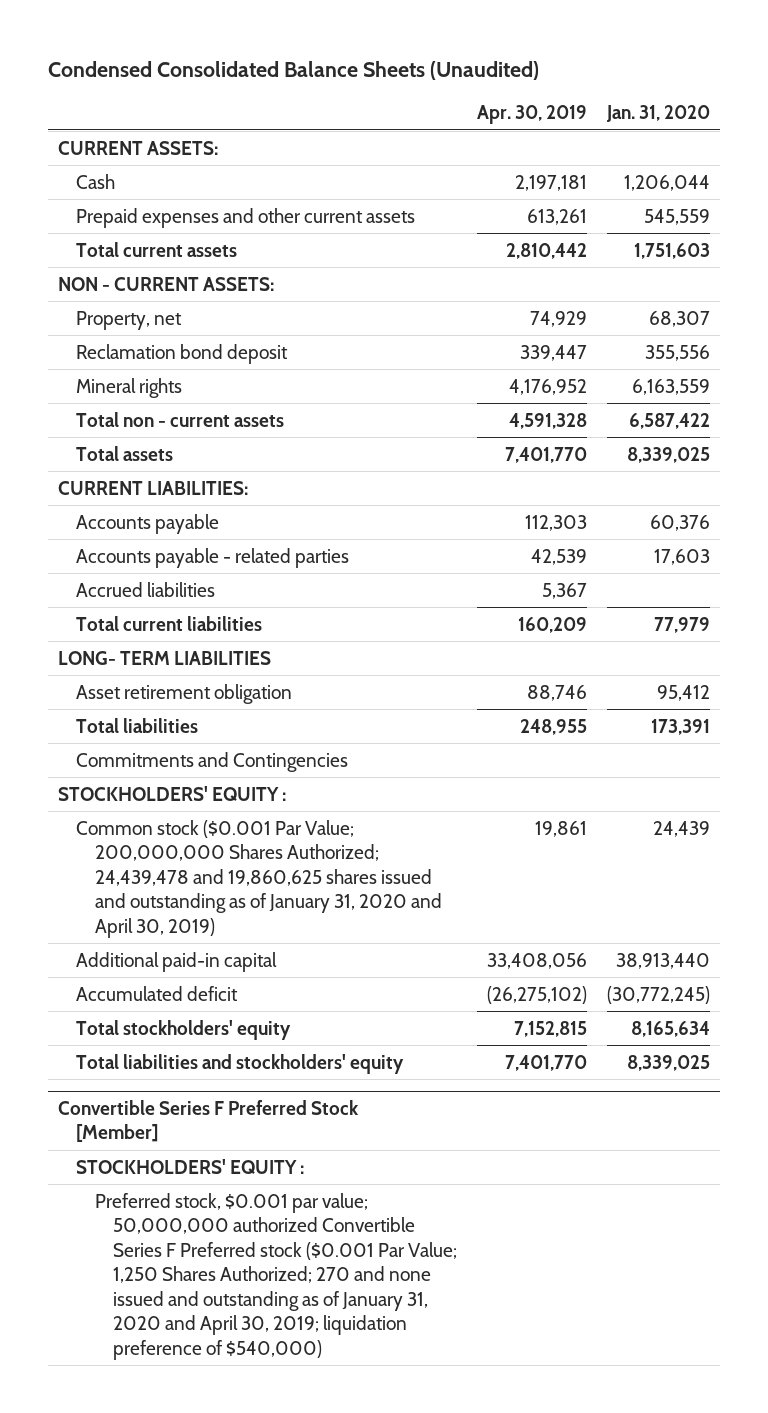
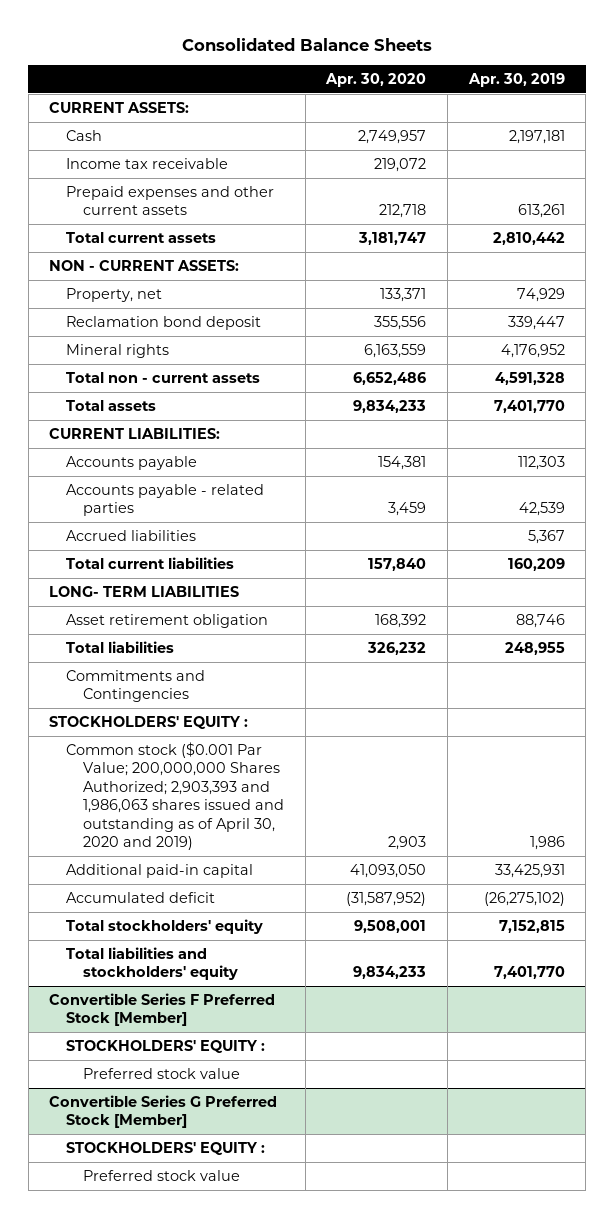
[47,60,539,80] Condensed Consolidated Balance Sheets (Unaudited) -> [182,37,433,51] Consolidated Balance Sheets
[606,105,711,123] Jan. 31, 2020 -> none
none -> [325,72,427,87] Apr. 30, 2020
none -> [66,157,229,169] Income tax receivable
[76,819,442,938] Common stock ($0.001 Par Value; 200,000,000 Shares Authorized; 24,439,478 and 19,860,625 shares issued and outstanding as of January 31, 2020 and April 30, 2019) -> [66,741,285,851] Common stock ($0.001 Par Value; 200,000,000 Shares Authorized; 2,903,393 and 1,986,063 shares issued and outstanding as of April 30, 2020 and 2019)
[535,820,588,837] 19,861 -> [529,836,565,851] 1,986
[487,952,588,969] 33,408,056 -> [494,863,565,878] 33,425,931
[94,1192,457,1360] Preferred stock, $0.001 par value; 50,000,000 authorized Convertible Series F Preferred stock ($0.001 Par Value; 1,250 Shares Authorized; 270 and none issued and outstanding as of January 31, 2020 and April 30, 2019; liquidation preference of $540,000) -> [83,1067,241,1079] Preferred stock value
none -> [49,1094,278,1129] Convertible Series G Preferred Stock [Member]
none -> [66,1141,266,1155] STOCKHOLDERS' EQUITY :
none -> [83,1169,241,1181] Preferred stock value

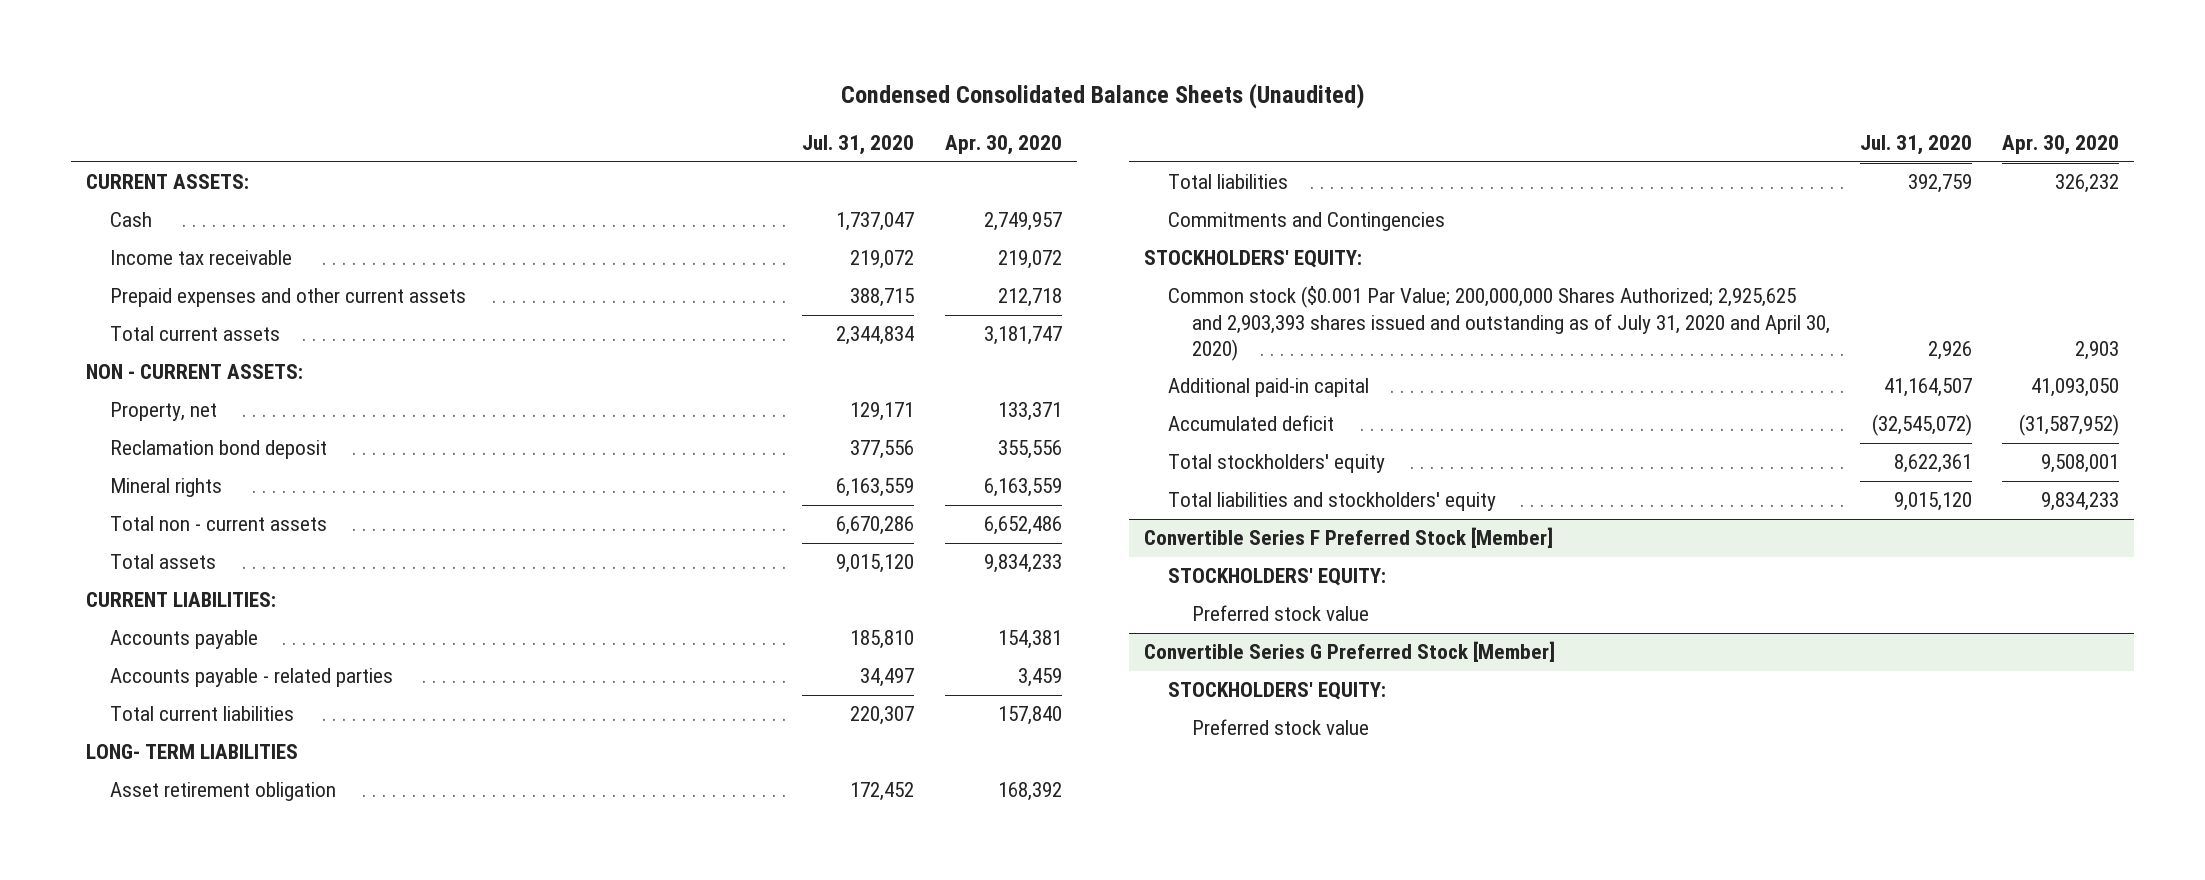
[182,37,433,51] Consolidated Balance Sheets -> [840,83,1365,110] Condensed Consolidated Balance Sheets (Unaudited)
[467,72,565,87] Apr. 30, 2019 -> none
none -> [802,135,915,156] Jul. 31, 2020
[66,529,197,541] Accrued liabilities -> none
[49,715,249,729] STOCKHOLDERS' EQUITY : -> [1143,250,1362,269] STOCKHOLDERS' EQUITY:
[66,741,285,851] Common stock ($0.001 Par Value; 200,000,000 Shares Authorized; 2,903,393 and 1,986,063 shares issued and outstanding as of April 30, 2020 and 2019) -> [1167,286,1830,362] Common stock ($0.001 Par Value; 200,000,000 Shares Authorized; 2,925,625 and 2,903,393 shares issued and outstanding as of July 31, 2020 and April 30, 2020)
[66,1039,266,1053] STOCKHOLDERS' EQUITY : -> [1167,568,1386,587] STOCKHOLDERS' EQUITY:
[66,1141,266,1155] STOCKHOLDERS' EQUITY : -> [1167,682,1386,701] STOCKHOLDERS' EQUITY:

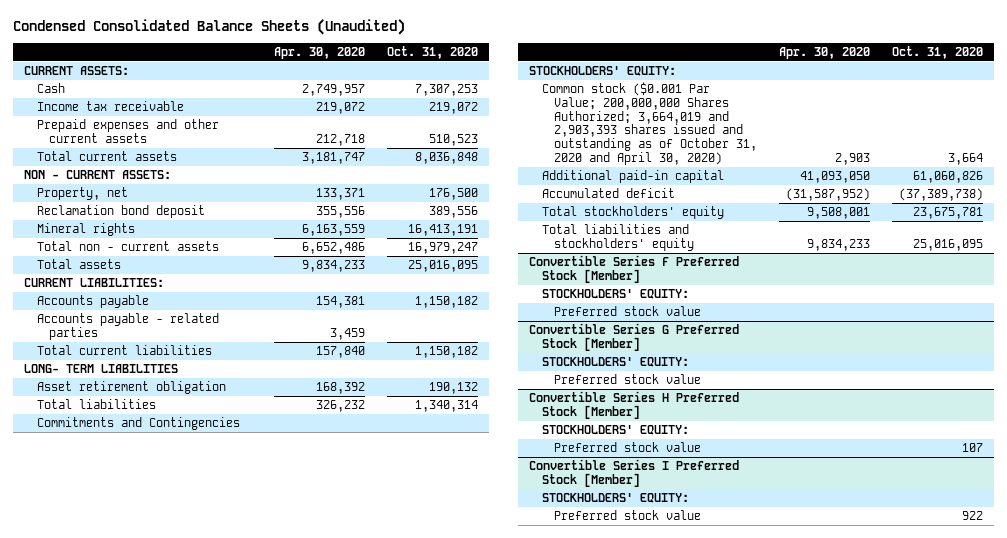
[802,135,915,156] Jul. 31, 2020 -> none
none -> [387,45,479,59] Oct. 31, 2020
[1167,286,1830,362] Common stock ($0.001 Par Value; 200,000,000 Shares Authorized; 2,925,625 and 2,903,393 shares issued and outstanding as of July 31, 2020 and April 30, 2020) -> [541,82,758,165] Common stock ($0.001 Par Value; 200,000,000 Shares Authorized; 3,664,019 and 2,903,393 shares issued and outstanding as of October 31, 2020 and April 30, 2020)
none -> [528,391,739,419] Convertible Series H Preferred Stock [Member]
none -> [541,425,689,436] STOCKHOLDERS' EQUITY:
none -> [554,442,702,453] Preferred stock value
none -> [528,459,739,487] Convertible Series I Preferred Stock [Member]
none -> [541,493,689,504] STOCKHOLDERS' EQUITY:
none -> [554,510,702,521] Preferred stock value

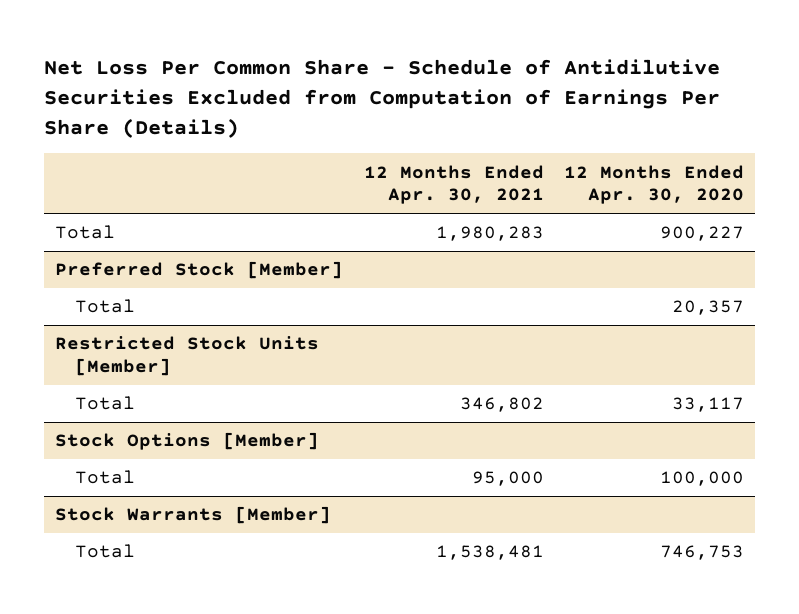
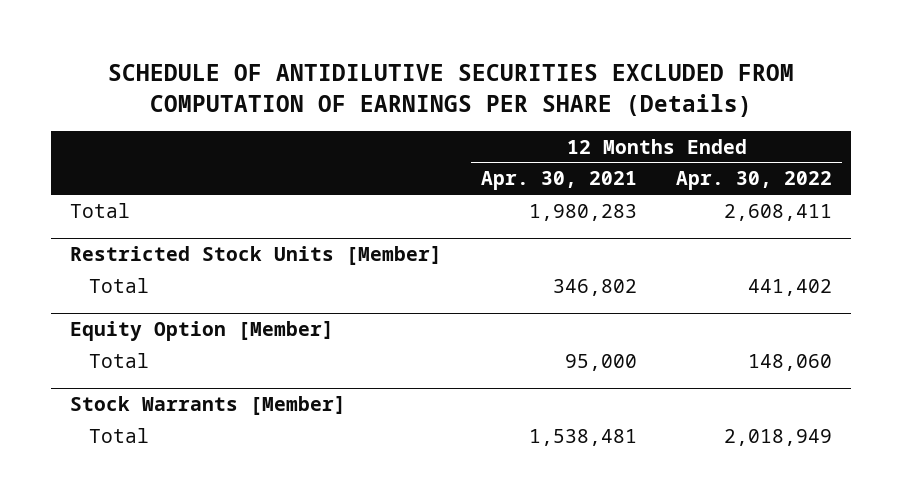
[44,59,721,139] Net Loss Per Common Share - Schedule of Antidilutive Securities Excluded from Computation of Earnings Per Share (Details) -> [108,64,795,117] SCHEDULE OF ANTIDILUTIVE SECURITIES EXCLUDED FROM COMPUTATION OF EARNINGS PER SHARE (Details)
[564,164,745,205] 12 Months Ended Apr. 30, 2020 -> none
none -> [676,171,833,191] Apr. 30, 2022
[54,261,343,280] Preferred Stock [Member] -> none
[75,299,136,314] Total -> none
[54,432,319,451] Stock Options [Member] -> [70,320,335,341] Equity Option [Member]

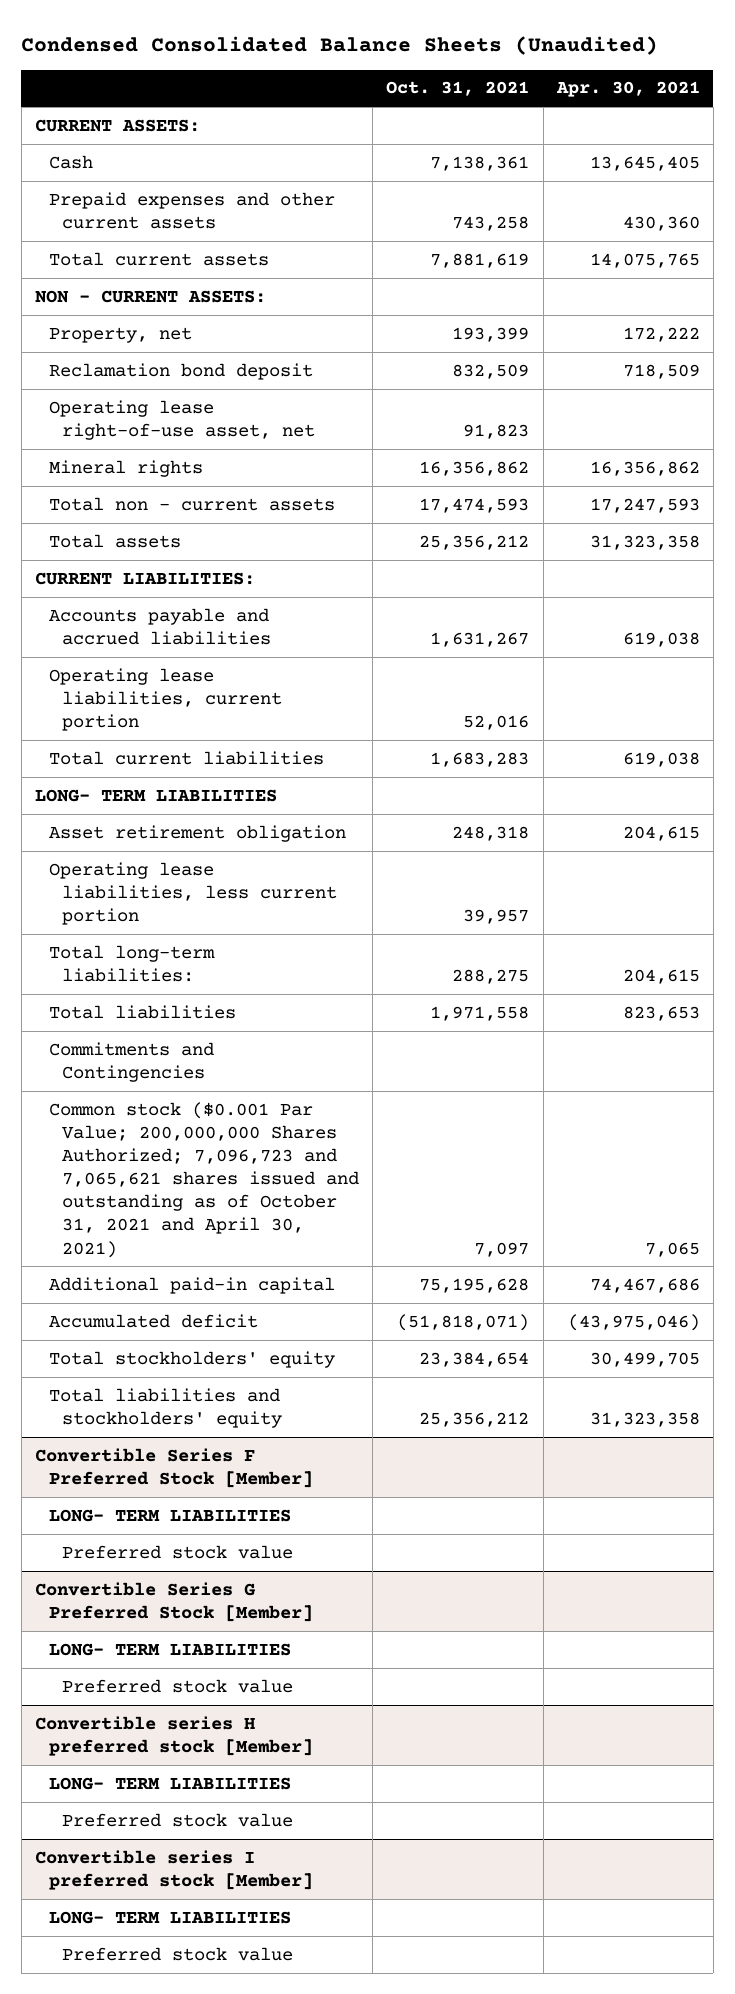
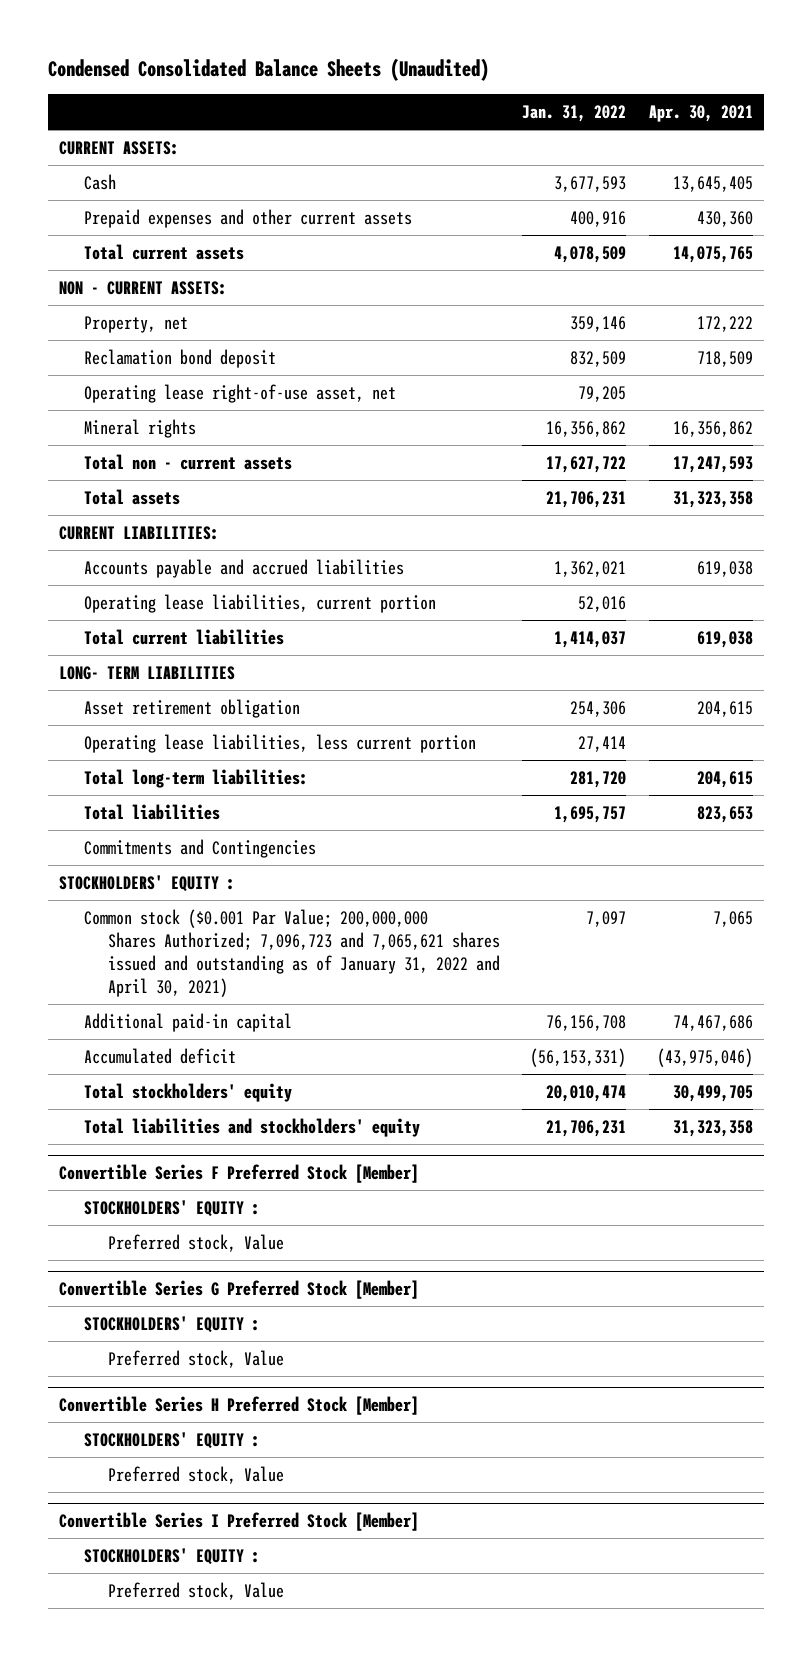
[386,81,530,97] Oct. 31, 2021 -> none
none -> [522,105,627,123] Jan. 31, 2022
none -> [59,874,236,892] STOCKHOLDERS' EQUITY :
[48,1101,360,1258] Common stock ($0.001 Par Value; 200,000,000 Shares Authorized; 7,096,723 and 7,065,621 shares issued and outstanding as of October 31, 2021 and April 30, 2021) -> [83,908,500,997] Common stock ($0.001 Par Value; 200,000,000 Shares Authorized; 7,096,723 and 7,065,621 shares issued and outstanding as of January 31, 2022 and April 30, 2021)
[48,1508,291,1522] LONG- TERM LIABILITIES -> none
none -> [83,1199,260,1217] STOCKHOLDERS' EQUITY :
[62,1544,294,1559] Preferred stock value -> [107,1233,284,1252] Preferred stock, Value
[48,1642,291,1656] LONG- TERM LIABILITIES -> none
[48,1776,291,1790] LONG- TERM LIABILITIES -> none
[48,1910,291,1924] LONG- TERM LIABILITIES -> none
none -> [83,1315,260,1333] STOCKHOLDERS' EQUITY :
[62,1678,294,1693] Preferred stock value -> [107,1349,284,1368] Preferred stock, Value
[35,1715,313,1756] Convertible series H preferred stock [Member] -> [59,1396,420,1416] Convertible Series H Preferred Stock [Member]
none -> [83,1431,260,1449] STOCKHOLDERS' EQUITY :
[62,1812,294,1827] Preferred stock value -> [107,1465,284,1484] Preferred stock, Value
[35,1849,313,1890] Convertible series I preferred stock [Member] -> [59,1512,420,1532] Convertible Series I Preferred Stock [Member]
none -> [83,1547,260,1565] STOCKHOLDERS' EQUITY :
[62,1946,294,1961] Preferred stock value -> [107,1581,284,1600] Preferred stock, Value

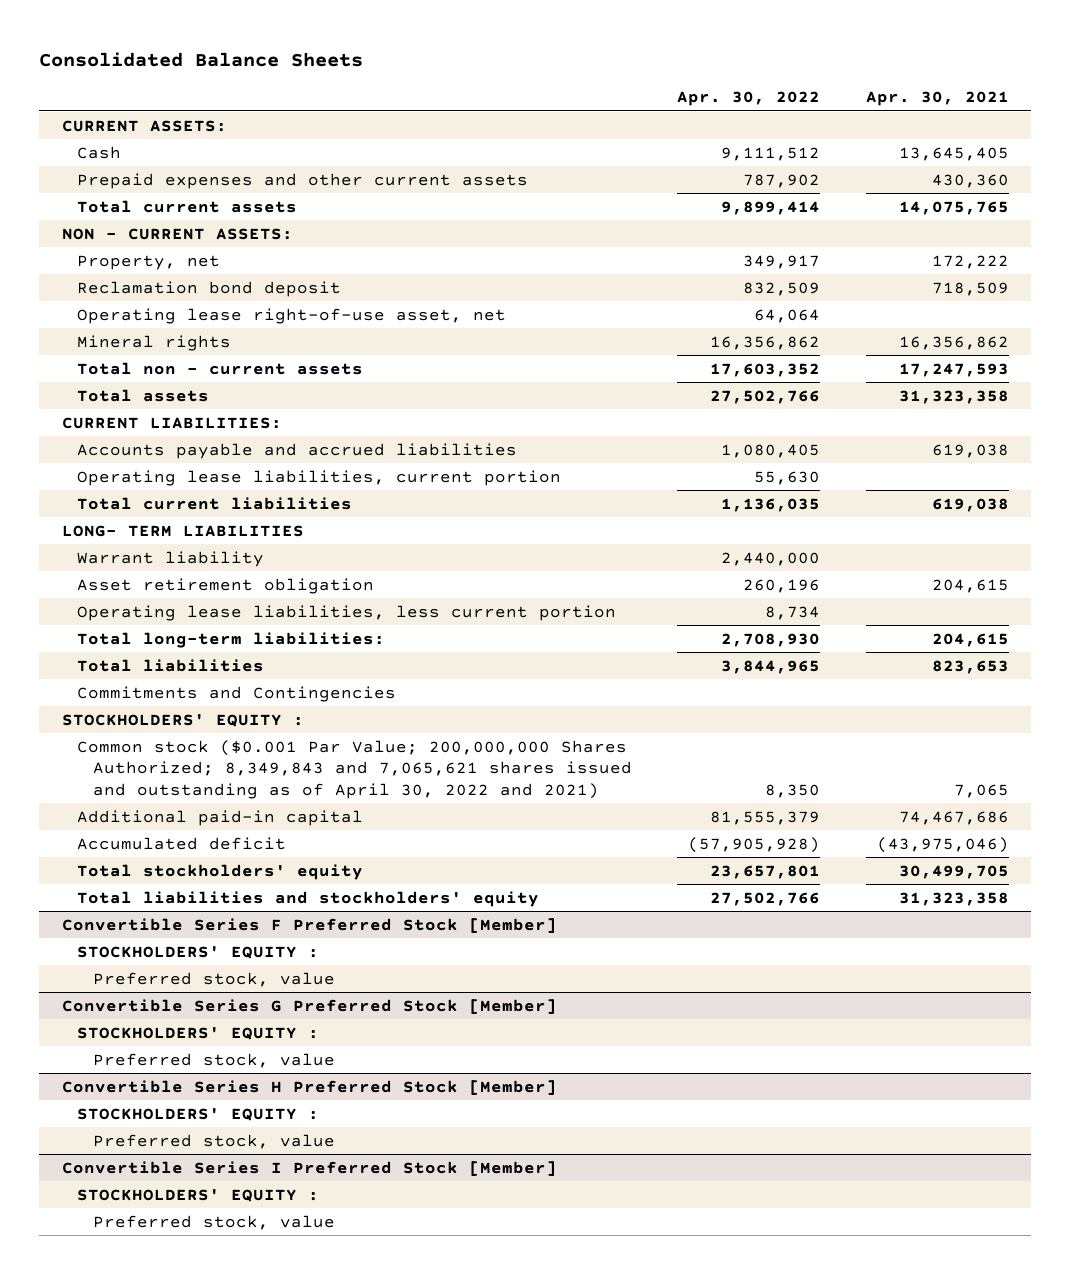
[48,58,490,82] Condensed Consolidated Balance Sheets (Unaudited) -> [38,52,363,68] Consolidated Balance Sheets
[522,105,627,123] Jan. 31, 2022 -> none
none -> [677,91,821,107] Apr. 30, 2022
none -> [77,550,265,567] Warrant liability
[83,908,500,997] Common stock ($0.001 Par Value; 200,000,000 Shares Authorized; 7,096,723 and 7,065,621 shares issued and outstanding as of January 31, 2022 and April 30, 2021) -> [77,739,632,799] Common stock ($0.001 Par Value; 200,000,000 Shares Authorized; 8,349,843 and 7,065,621 shares issued and outstanding as of April 30, 2022 and 2021)
[107,1233,284,1252] Preferred stock, Value -> [92,971,335,987] Preferred stock, value
[107,1349,284,1368] Preferred stock, Value -> [92,1052,335,1068] Preferred stock, value
[107,1465,284,1484] Preferred stock, Value -> [92,1133,335,1149] Preferred stock, value
[107,1581,284,1600] Preferred stock, Value -> [92,1214,335,1230] Preferred stock, value

